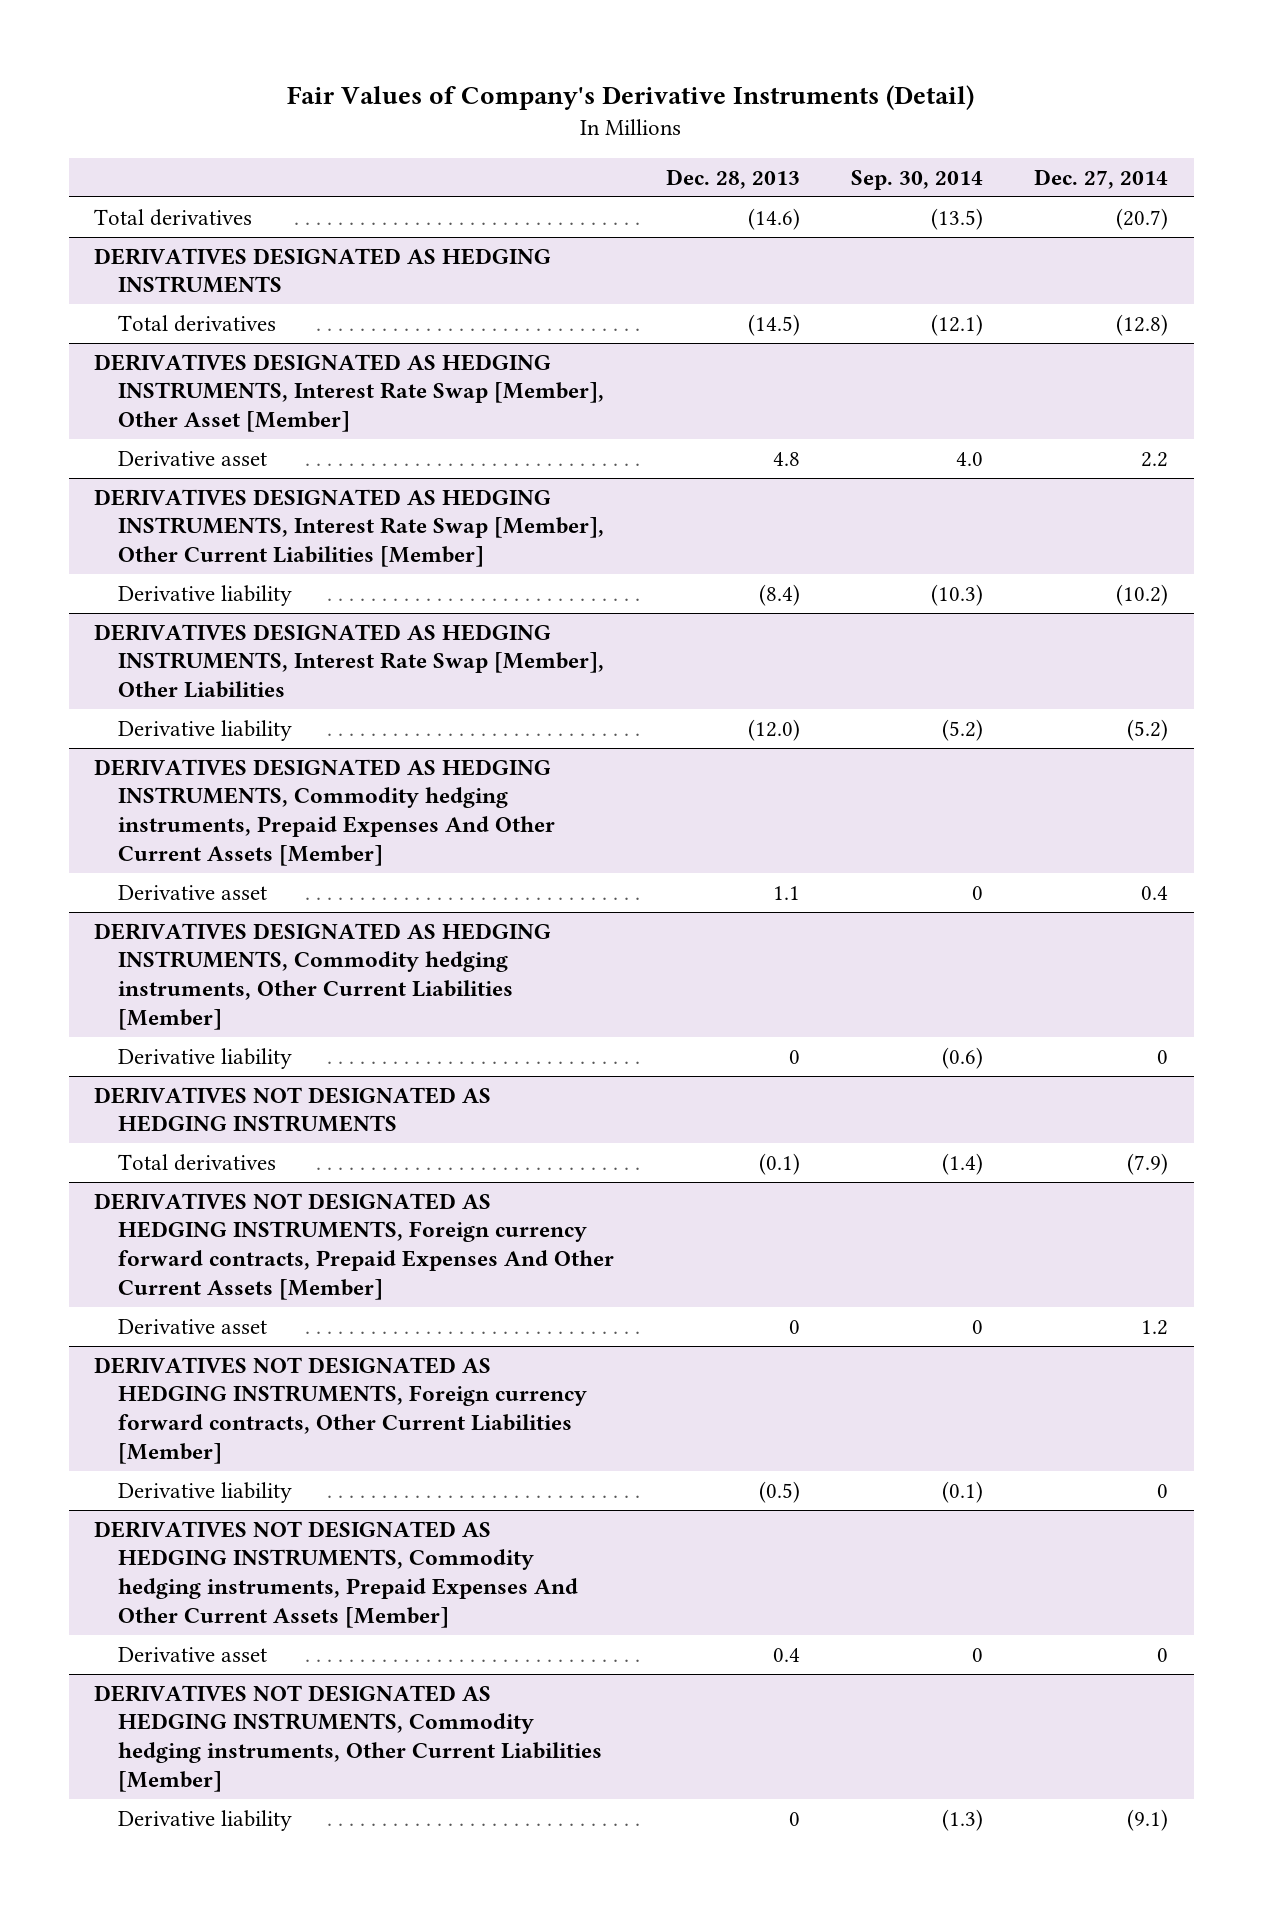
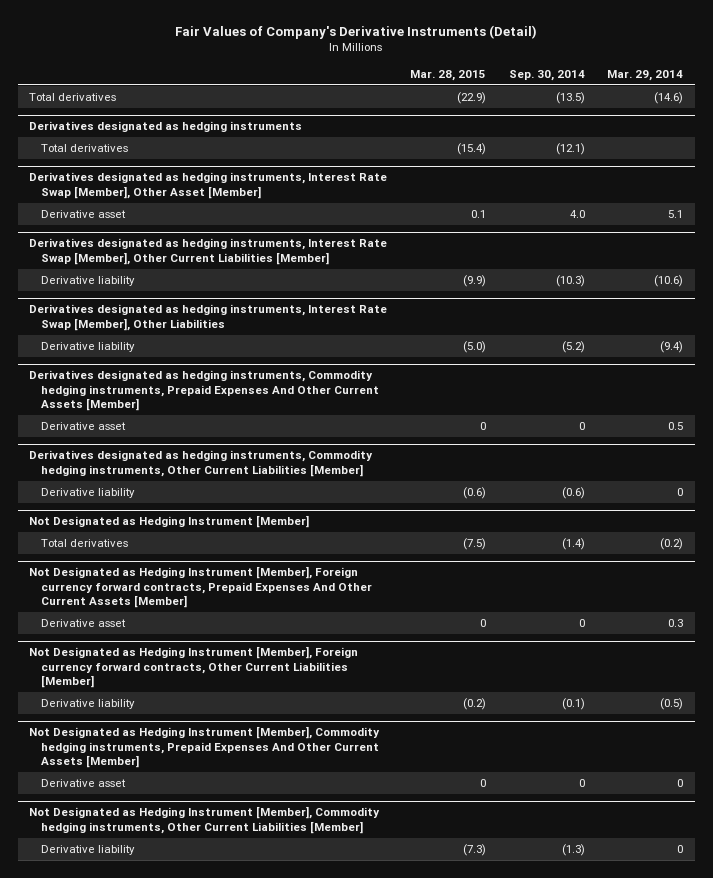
[665,168,800,189] Dec. 28, 2013 -> none
[1034,168,1169,189] Dec. 27, 2014 -> none
none -> [410,69,487,81] Mar. 28, 2015
none -> [607,69,684,81] Mar. 29, 2014
[94,247,552,294] DERIVATIVES DESIGNATED AS HEDGING INSTRUMENTS -> [29,121,303,133] Derivatives designated as hedging instruments
[94,353,605,433] DERIVATIVES DESIGNATED AS HEDGING INSTRUMENTS, Interest Rate Swap [Member], Other Asset [Member] -> [29,172,388,199] Derivatives designated as hedging instruments, Interest Rate Swap [Member], Other Asset [Member]
[94,488,605,568] DERIVATIVES DESIGNATED AS HEDGING INSTRUMENTS, Interest Rate Swap [Member], Other Current Liabilities [Member] -> [29,238,388,265] Derivatives designated as hedging instruments, Interest Rate Swap [Member], Other Current Liabilities [Member]
[94,623,605,699] DERIVATIVES DESIGNATED AS HEDGING INSTRUMENTS, Interest Rate Swap [Member], Other Liabilities -> [29,304,388,331] Derivatives designated as hedging instruments, Interest Rate Swap [Member], Other Liabilities
[94,758,556,866] DERIVATIVES DESIGNATED AS HEDGING INSTRUMENTS, Commodity hedging instruments, Prepaid Expenses And Other Current Assets [Member] -> [29,370,380,412] Derivatives designated as hedging instruments, Commodity hedging instruments, Prepaid Expenses And Other Current Assets [Member]
[94,922,552,1030] DERIVATIVES DESIGNATED AS HEDGING INSTRUMENTS, Commodity hedging instruments, Other Current Liabilities [Member] -> [29,450,374,477] Derivatives designated as hedging instruments, Commodity hedging instruments, Other Current Liabilities [Member]
[94,1086,492,1133] DERIVATIVES NOT DESIGNATED AS HEDGING INSTRUMENTS -> [29,515,310,529] Not Designated as Hedging Instrument [Member]
[94,1192,615,1300] DERIVATIVES NOT DESIGNATED AS HEDGING INSTRUMENTS, Foreign currency forward contracts, Prepaid Expenses And Other Current Assets [Member] -> [29,566,373,609] Not Designated as Hedging Instrument [Member], Foreign currency forward contracts, Prepaid Expenses And Other Current Assets [Member]
[94,1356,588,1464] DERIVATIVES NOT DESIGNATED AS HEDGING INSTRUMENTS, Foreign currency forward contracts, Other Current Liabilities [Member] -> [29,646,359,689] Not Designated as Hedging Instrument [Member], Foreign currency forward contracts, Other Current Liabilities [Member]
[94,1520,579,1628] DERIVATIVES NOT DESIGNATED AS HEDGING INSTRUMENTS, Commodity hedging instruments, Prepaid Expenses And Other Current Assets [Member] -> [29,726,381,769] Not Designated as Hedging Instrument [Member], Commodity hedging instruments, Prepaid Expenses And Other Current Assets [Member]
[94,1684,603,1792] DERIVATIVES NOT DESIGNATED AS HEDGING INSTRUMENTS, Commodity hedging instruments, Other Current Liabilities [Member] -> [29,806,381,834] Not Designated as Hedging Instrument [Member], Commodity hedging instruments, Other Current Liabilities [Member]

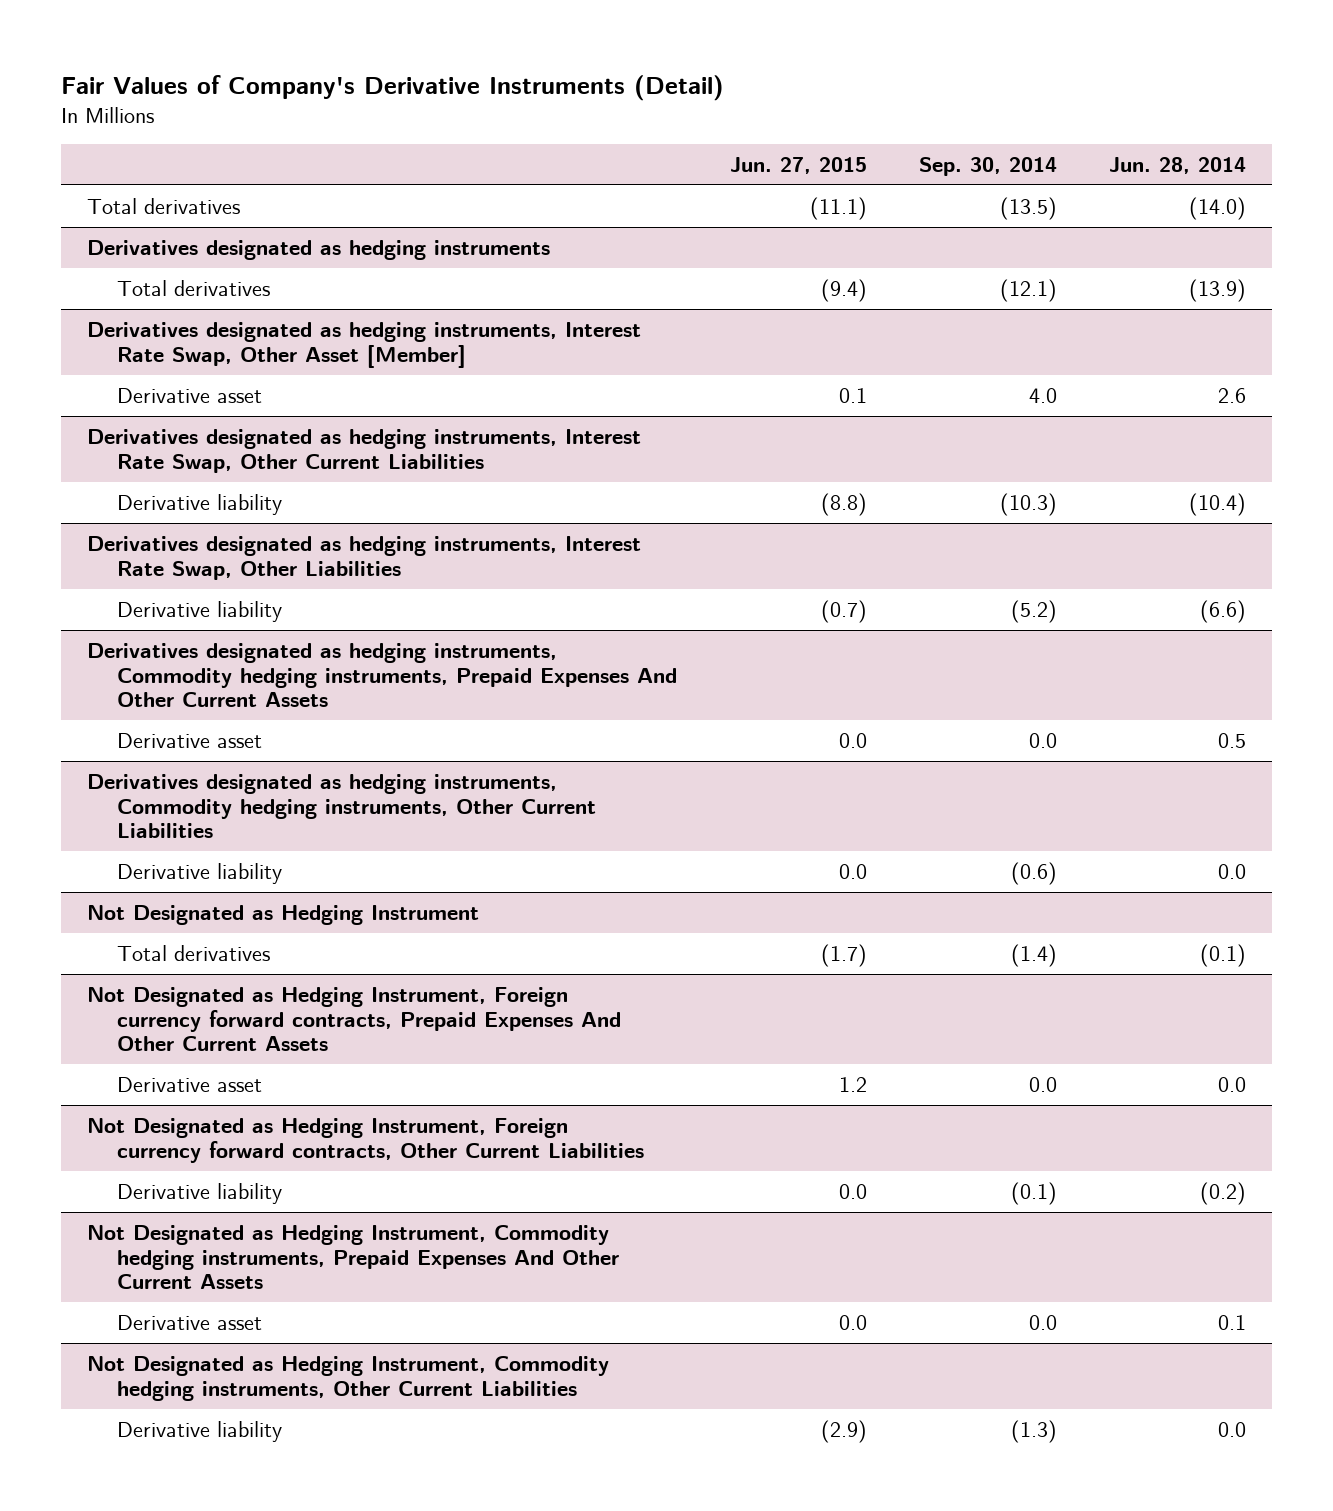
[410,69,487,81] Mar. 28, 2015 -> none
[607,69,684,81] Mar. 29, 2014 -> none
none -> [729,156,867,174] Jun. 27, 2015
none -> [1109,156,1247,174] Jun. 28, 2014
[29,172,388,199] Derivatives designated as hedging instruments, Interest Rate Swap [Member], Other Asset [Member] -> [86,321,641,368] Derivatives designated as hedging instruments, Interest Rate Swap, Other Asset [Member]
[29,238,388,265] Derivatives designated as hedging instruments, Interest Rate Swap [Member], Other Current Liabilities [Member] -> [86,428,641,473] Derivatives designated as hedging instruments, Interest Rate Swap, Other Current Liabilities
[29,304,388,331] Derivatives designated as hedging instruments, Interest Rate Swap [Member], Other Liabilities -> [86,535,641,580] Derivatives designated as hedging instruments, Interest Rate Swap, Other Liabilities
[29,370,380,412] Derivatives designated as hedging instruments, Commodity hedging instruments, Prepaid Expenses And Other Current Assets [Member] -> [86,642,678,708] Derivatives designated as hedging instruments, Commodity hedging instruments, Prepaid Expenses And Other Current Assets
[578,422,585,431] 0 -> [1028,732,1057,748] 0.0
[29,450,374,477] Derivatives designated as hedging instruments, Commodity hedging instruments, Other Current Liabilities [Member] -> [86,773,597,839] Derivatives designated as hedging instruments, Commodity hedging instruments, Other Current Liabilities
[29,515,310,529] Not Designated as Hedging Instrument [Member] -> [86,904,479,925] Not Designated as Hedging Instrument
[29,566,373,609] Not Designated as Hedging Instrument [Member], Foreign currency forward contracts, Prepaid Expenses And Other Current Assets [Member] -> [86,986,622,1052] Not Designated as Hedging Instrument, Foreign currency forward contracts, Prepaid Expenses And Other Current Assets
[578,619,585,628] 0 -> [1028,1076,1057,1092] 0.0
[29,646,359,689] Not Designated as Hedging Instrument [Member], Foreign currency forward contracts, Other Current Liabilities [Member] -> [86,1117,645,1163] Not Designated as Hedging Instrument, Foreign currency forward contracts, Other Current Liabilities
[29,726,381,769] Not Designated as Hedging Instrument [Member], Commodity hedging instruments, Prepaid Expenses And Other Current Assets [Member] -> [86,1224,620,1290] Not Designated as Hedging Instrument, Commodity hedging instruments, Prepaid Expenses And Other Current Assets
[578,779,585,788] 0 -> [1028,1314,1057,1330] 0.0
[29,806,381,834] Not Designated as Hedging Instrument [Member], Commodity hedging instruments, Other Current Liabilities [Member] -> [86,1355,609,1401] Not Designated as Hedging Instrument, Commodity hedging instruments, Other Current Liabilities

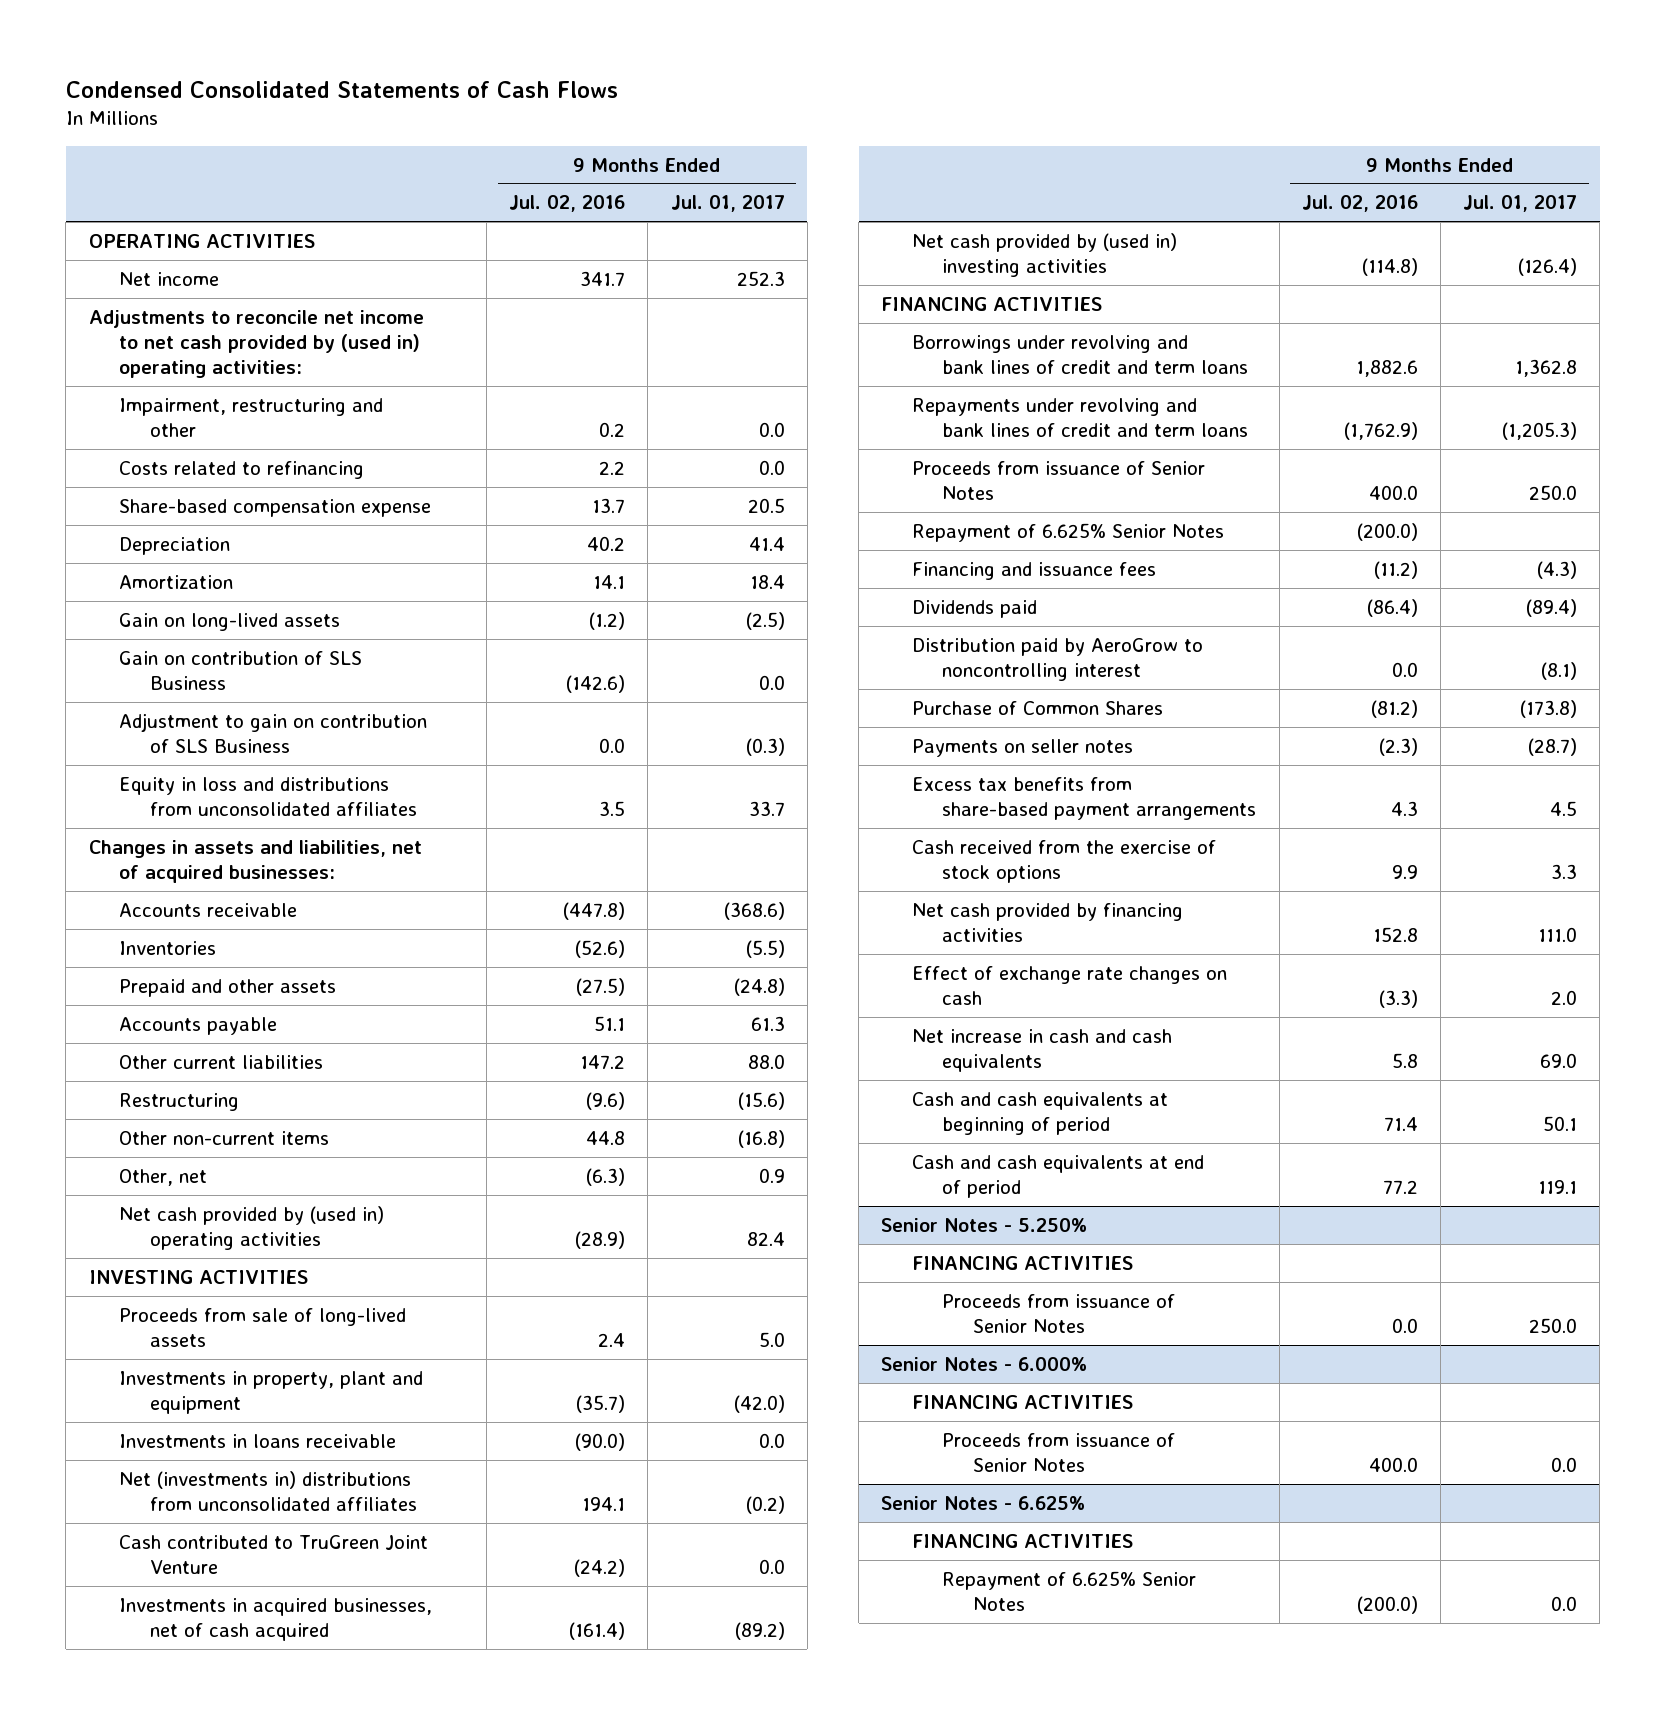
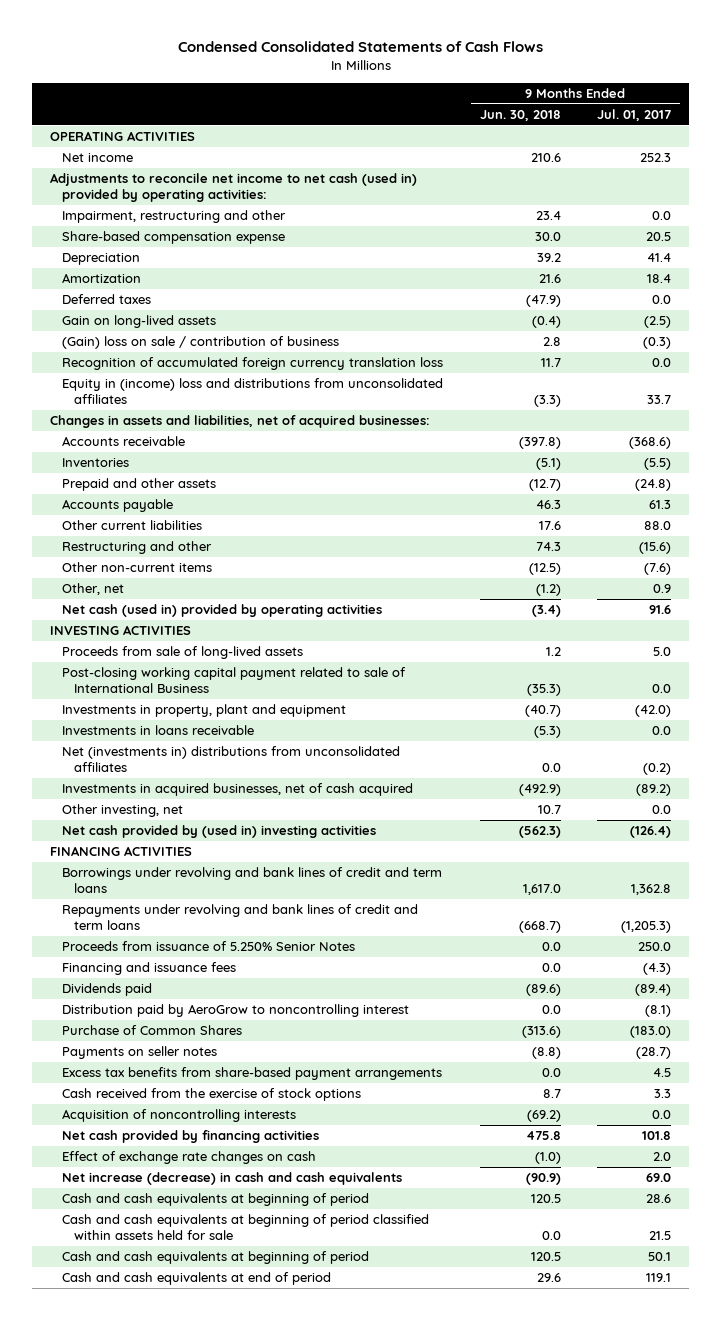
[509,195,626,213] Jul. 02, 2016 -> none
none -> [479,109,561,121] Jun. 30, 2018
[88,309,424,378] Adjustments to reconcile net income to net cash provided by (used in) operating activities: -> [50,173,418,203] Adjustments to reconcile net income to net cash (used in) provided by operating activities:
[119,460,365,479] Costs related to refinancing -> none
none -> [62,294,152,305] Deferred taxes
[119,712,428,753] Adjustment to gain on contribution of SLS Business -> none
[119,650,363,690] Gain on contribution of SLS Business -> [62,336,340,350] (Gain) loss on sale / contribution of business
[758,674,785,690] 0.0 -> [643,337,672,350] (0.3)
none -> [62,357,444,371] Recognition of accumulated foreign currency translation loss
[119,776,417,816] Equity in loss and distributions from unconsolidated affiliates -> [62,378,444,405] Equity in (income) loss and distributions from unconsolidated affiliates
[119,1092,240,1111] Restructuring -> [62,541,213,555] Restructuring and other
[737,1129,785,1148] (16.8) -> [644,563,672,576] (7.6)
[119,1205,385,1250] Net cash provided by (used in) operating activities -> [62,604,383,618] Net cash (used in) provided by operating activities
[746,1231,785,1246] 82.4 -> [649,605,672,615] 91.6
none -> [62,667,407,694] Post-closing working capital payment related to sale of International Business
[119,1534,429,1574] Cash contributed to TruGreen Joint Venture -> none
none -> [62,804,184,818] Other investing, net
[911,522,1224,542] Repayment of 6.625% Senior Notes -> none
[911,460,1205,500] Proceeds from issuance of Senior Notes -> [62,941,356,952] Proceeds from issuance of 5.250% Senior Notes
[1520,699,1578,718] (173.8) -> [630,1026,672,1039] (183.0)
none -> [62,1109,297,1123] Acquisition of noncontrolling interests
[1538,926,1578,942] 111.0 -> [642,1131,672,1141] 101.8
[911,1028,1172,1072] Net increase in cash and cash equivalents -> [62,1172,403,1186] Net increase (decrease) in cash and cash equivalents
none -> [62,1193,370,1207] Cash and cash equivalents at beginning of period
none -> [62,1214,430,1241] Cash and cash equivalents at beginning of period classified within assets held for sale
[881,1217,1088,1232] Senior Notes - 5.250% -> none
[911,1255,1133,1270] FINANCING ACTIVITIES -> none
[942,1293,1176,1333] Proceeds from issuance of Senior Notes -> none
[881,1356,1088,1371] Senior Notes - 6.000% -> none
[911,1394,1133,1409] FINANCING ACTIVITIES -> none
[942,1432,1176,1472] Proceeds from issuance of Senior Notes -> none
[881,1495,1086,1510] Senior Notes - 6.625% -> none
[911,1533,1133,1548] FINANCING ACTIVITIES -> none
[942,1570,1197,1611] Repayment of 6.625% Senior Notes -> none

